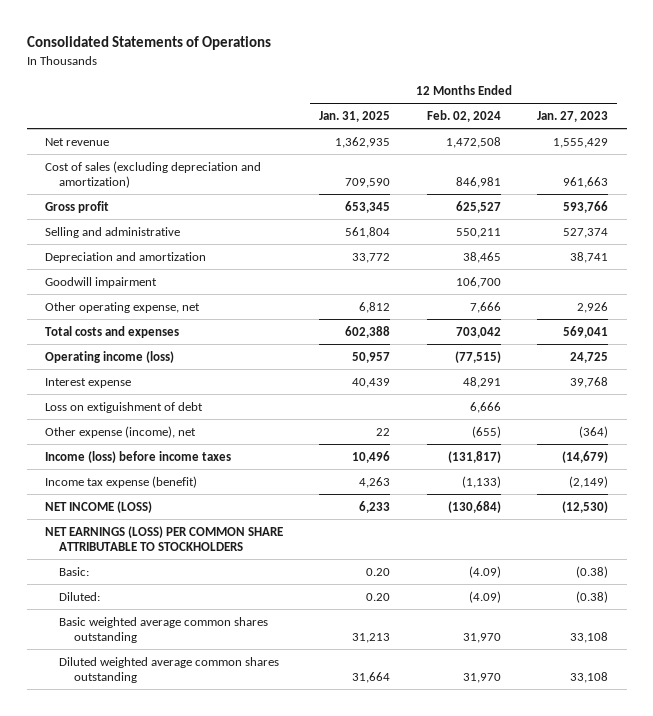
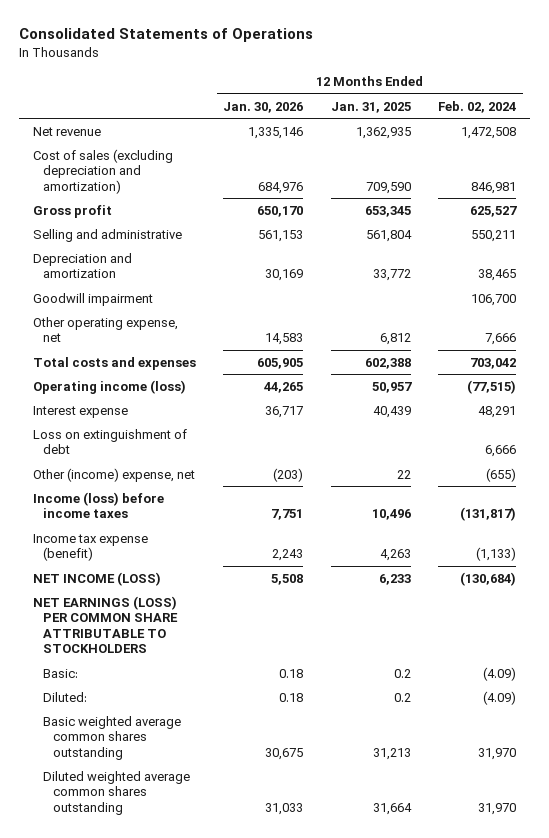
[537,111,609,123] Jan. 27, 2023 -> none
none -> [223,101,304,113] Jan. 30, 2026
[44,401,203,413] Loss on extiguishment of debt -> [32,428,187,455] Loss on extinguishment of debt
[44,425,196,438] Other expense (income), net -> [32,467,195,482] Other (income) expense, net
[366,567,391,576] 0.20 -> [393,668,411,678] 0.2
[366,592,391,601] 0.20 -> [393,692,411,702] 0.2

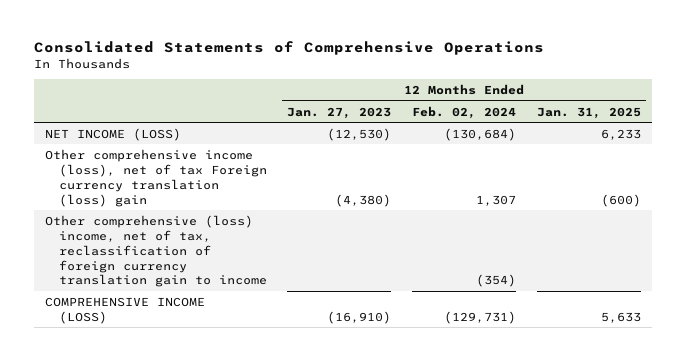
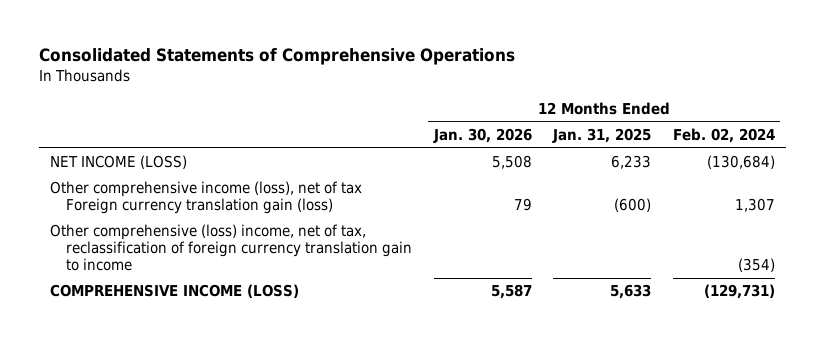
[287,106,392,119] Jan. 27, 2023 -> none
none -> [432,127,532,143] Jan. 30, 2026
[44,148,267,207] Other comprehensive income (loss), net of tax Foreign currency translation (loss) gain -> [49,181,362,215] Other comprehensive income (loss), net of tax Foreign currency translation gain (loss)

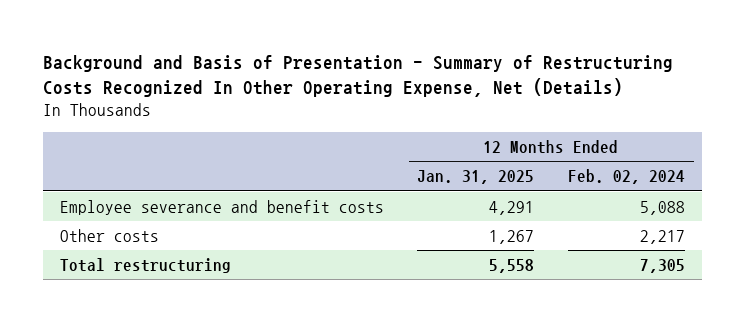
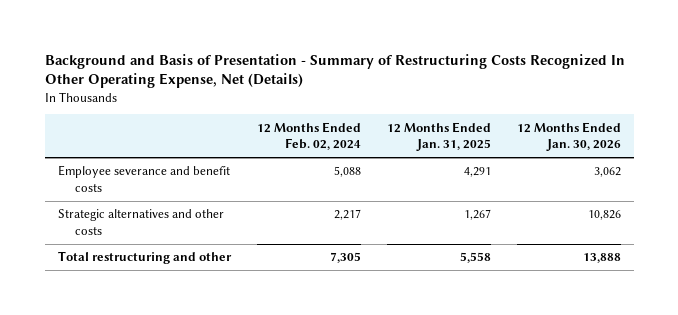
none -> [516,121,621,152] 12 Months Ended Jan. 30, 2026
[59,228,159,242] Other costs -> [57,209,224,235] Strategic alternatives and other costs
[59,257,231,273] Total restructuring -> [57,251,232,265] Total restructuring and other

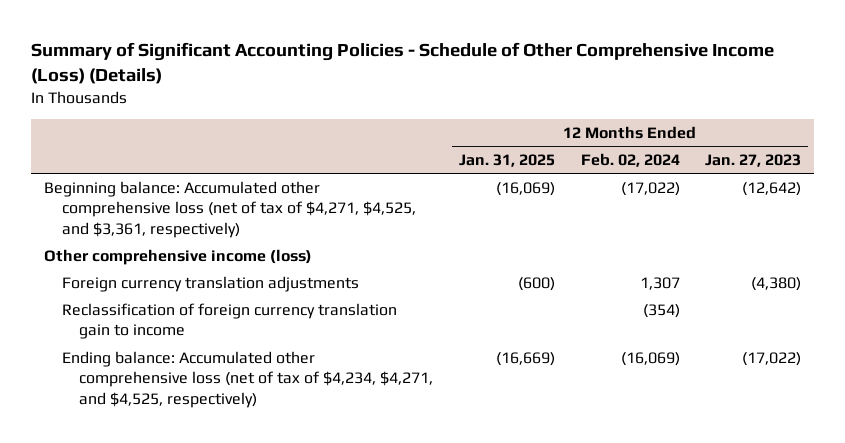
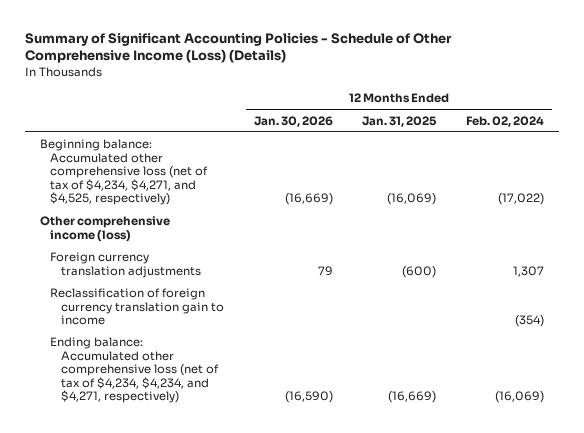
[705,154,802,168] Jan. 27, 2023 -> none
none -> [253,115,333,127] Jan. 30, 2026
[44,180,416,239] Beginning balance: Accumulated other comprehensive loss (net of tax of $4,271, $4,525, and $3,361, respectively) -> [39,139,209,206] Beginning balance: Accumulated other comprehensive loss (net of tax of $4,234, $4,271, and $4,525, respectively)
[61,350,434,409] Ending balance: Accumulated other comprehensive loss (net of tax of $4,234, $4,271, and $4,525, respectively) -> [50,337,219,404] Ending balance: Accumulated other comprehensive loss (net of tax of $4,234, $4,234, and $4,271, respectively)

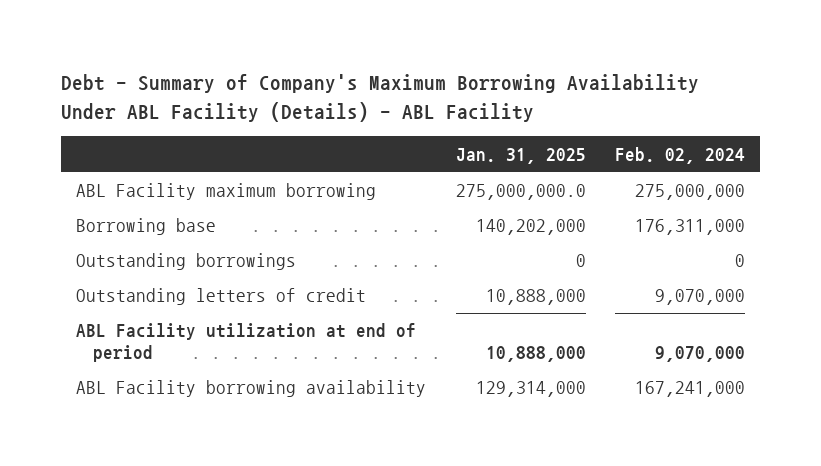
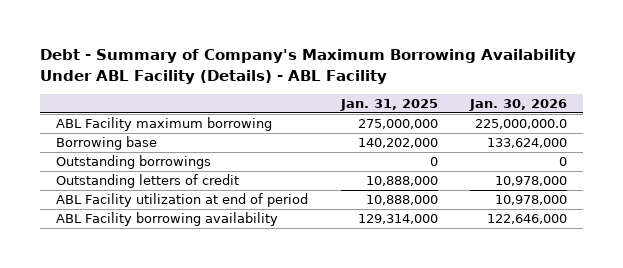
[615,146,746,164] Feb. 02, 2024 -> none
none -> [468,98,567,111] Jan. 30, 2026
[455,184,586,201] 275,000,000.0 -> [357,119,438,130] 275,000,000

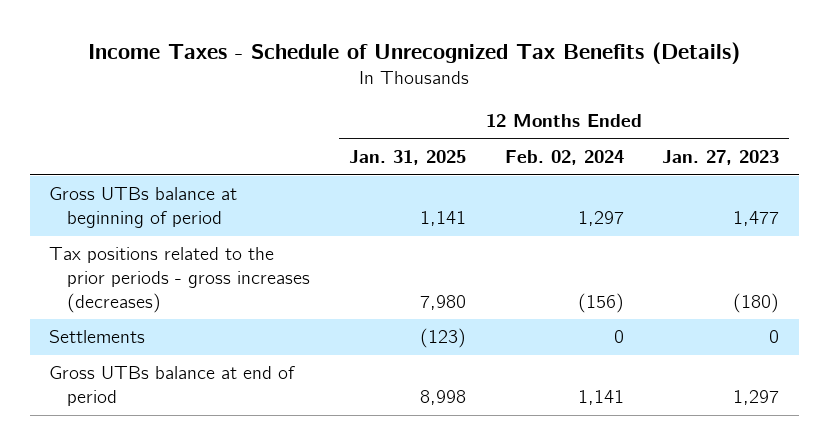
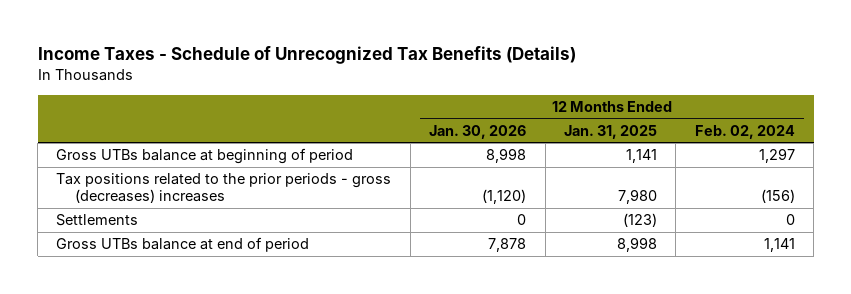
[662,150,780,166] Jan. 27, 2023 -> none
none -> [429,124,527,139] Jan. 30, 2026
[49,247,311,313] Tax positions related to the prior periods - gross increases (decreases) -> [56,173,392,204] Tax positions related to the prior periods - gross (decreases) increases

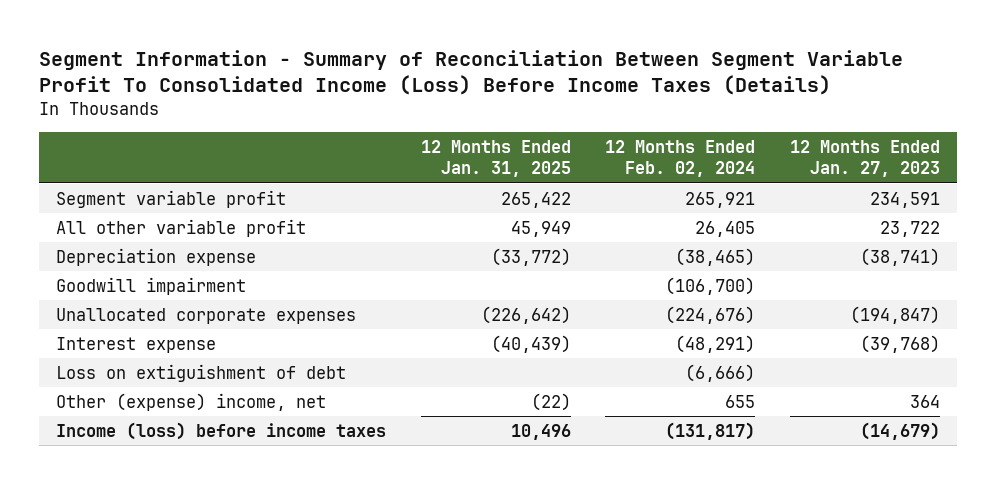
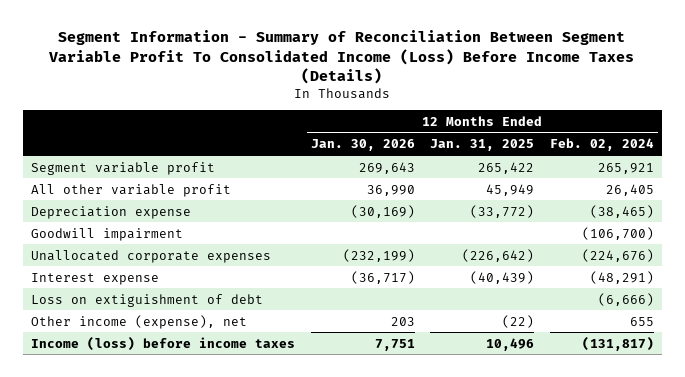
[789,140,940,178] 12 Months Ended Jan. 27, 2023 -> none
none -> [310,139,415,152] Jan. 30, 2026
[56,392,327,411] Other (expense) income, net -> [30,314,247,329] Other income (expense), net

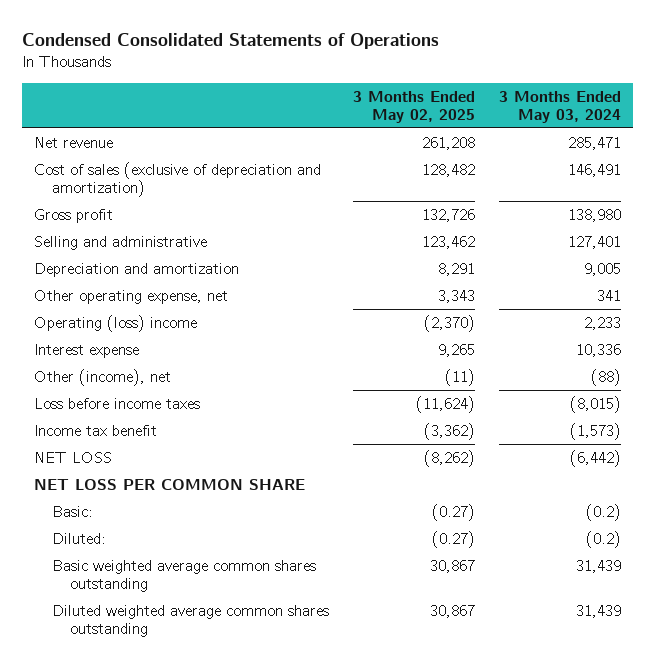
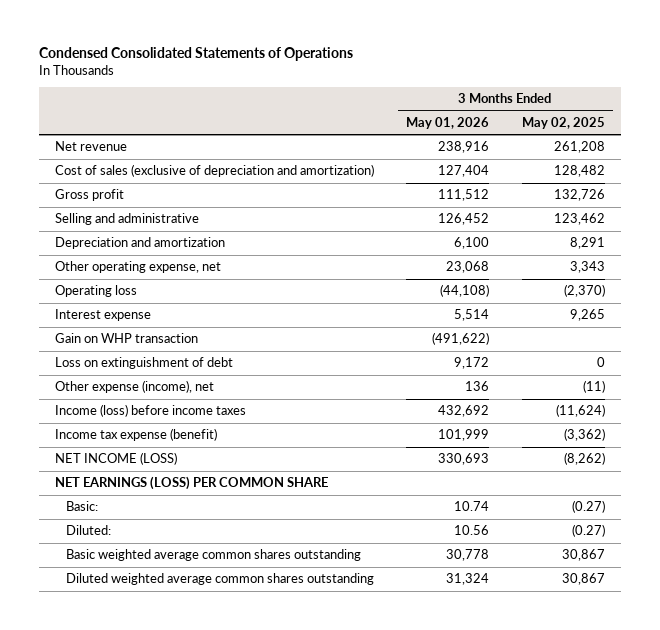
[499,90,622,123] 3 Months Ended May 03, 2024 -> none
none -> [406,116,490,129] May 01, 2026
[33,314,197,332] Operating (loss) income -> [55,285,138,298] Operating loss
none -> [55,333,199,344] Gain on WHP transaction
none -> [55,357,234,370] Loss on extinguishment of debt
[33,368,171,386] Other (income), net -> [55,380,215,394] Other expense (income), net
[33,397,200,409] Loss before income taxes -> [55,404,247,418] Income (loss) before income taxes
[33,424,157,436] Income tax benefit -> [55,428,218,442] Income tax expense (benefit)
[33,451,112,463] NET LOSS -> [55,452,178,466] NET INCOME (LOSS)
[33,478,305,490] NET LOSS PER COMMON SHARE -> [55,476,329,491] NET EARNINGS (LOSS) PER COMMON SHARE

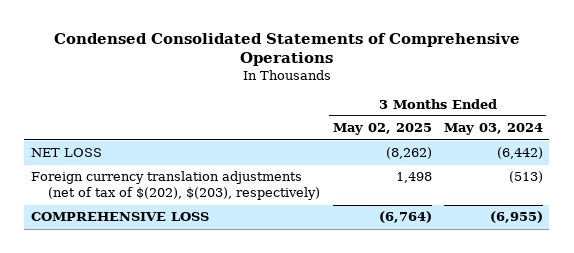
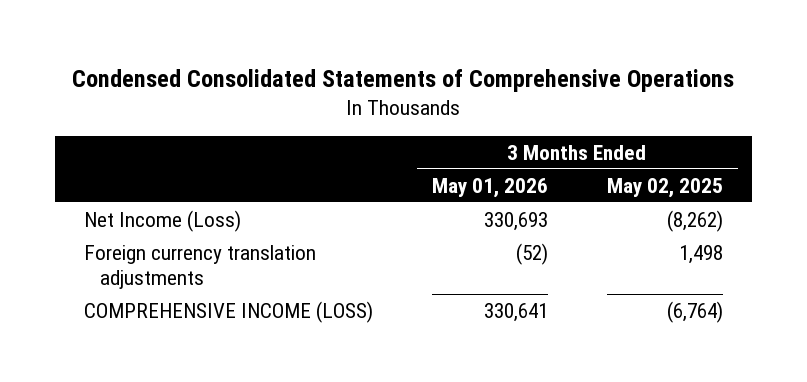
[444,123,544,136] May 03, 2024 -> none
none -> [431,177,548,198] May 01, 2026
[30,148,102,158] NET LOSS -> [84,209,242,232] Net Income (Loss)
[30,171,321,201] Foreign currency translation adjustments (net of tax of $(202), $(203), respectively) -> [84,244,317,289] Foreign currency translation adjustments
[30,212,209,222] COMPREHENSIVE LOSS -> [84,300,374,323] COMPREHENSIVE INCOME (LOSS)

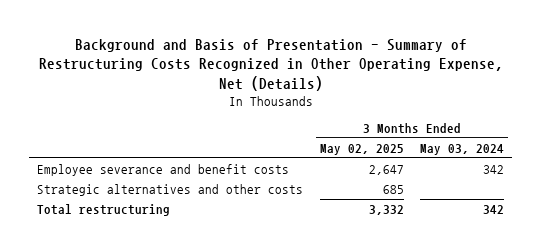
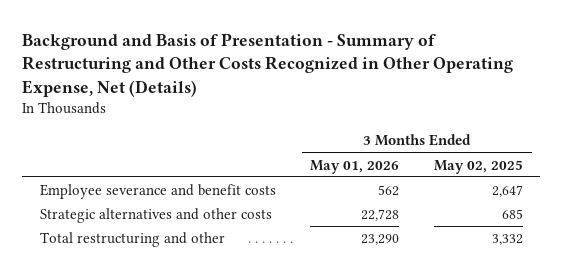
[38,38,503,92] Background and Basis of Presentation - Summary of Restructuring Costs Recognized in Other Operating Expense, Net (Details) -> [22,32,514,97] Background and Basis of Presentation - Summary of Restructuring and Other Costs Recognized in Other Operating Expense, Net (Details)
[420,143,505,155] May 03, 2024 -> none
none -> [310,159,400,174] May 01, 2026
[37,204,171,217] Total restructuring -> [39,232,225,248] Total restructuring and other

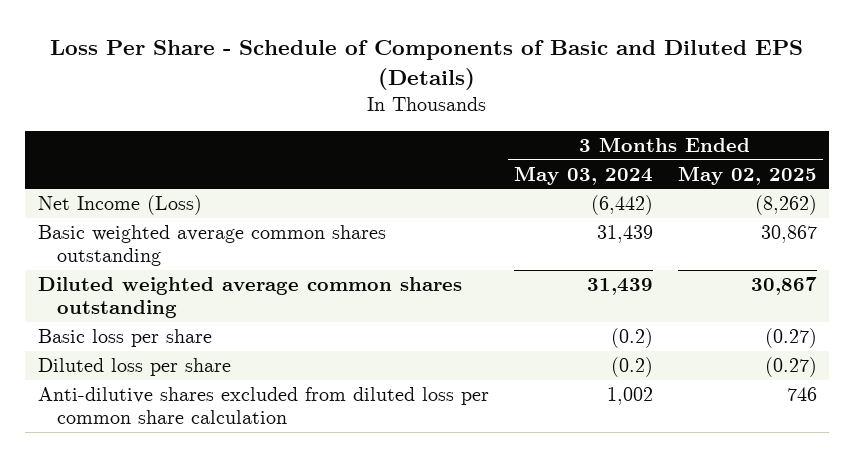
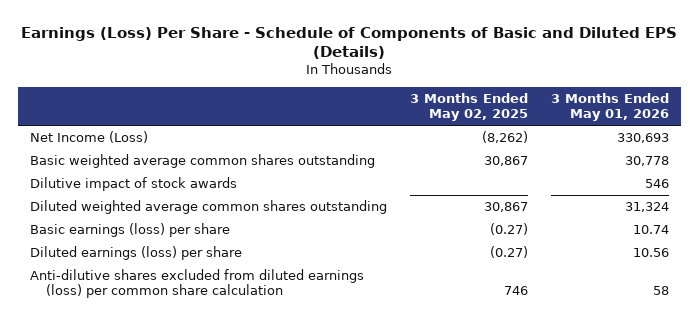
[50,40,804,91] Loss Per Share - Schedule of Components of Basic and Diluted EPS (Details) -> [21,26,678,60] Earnings (Loss) Per Share - Schedule of Components of Basic and Diluted EPS (Details)
[513,165,653,185] May 03, 2024 -> none
none -> [551,93,670,122] 3 Months Ended May 01, 2026
none -> [29,177,237,192] Dilutive impact of stock awards
[37,329,212,348] Basic loss per share -> [29,223,230,238] Basic earnings (loss) per share
[37,358,231,377] Diluted loss per share -> [29,246,242,261] Diluted earnings (loss) per share
[37,387,489,425] Anti-dilutive shares excluded from diluted loss per common share calculation -> [29,269,364,299] Anti-dilutive shares excluded from diluted earnings (loss) per common share calculation

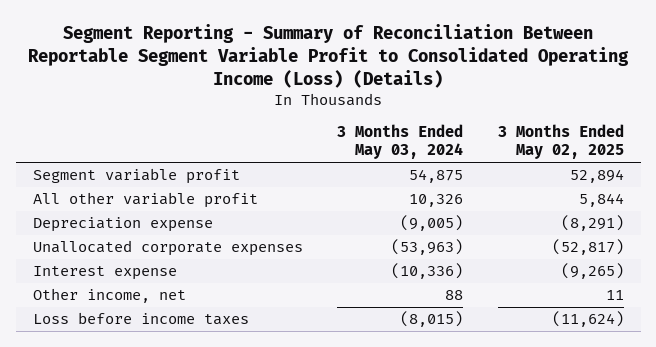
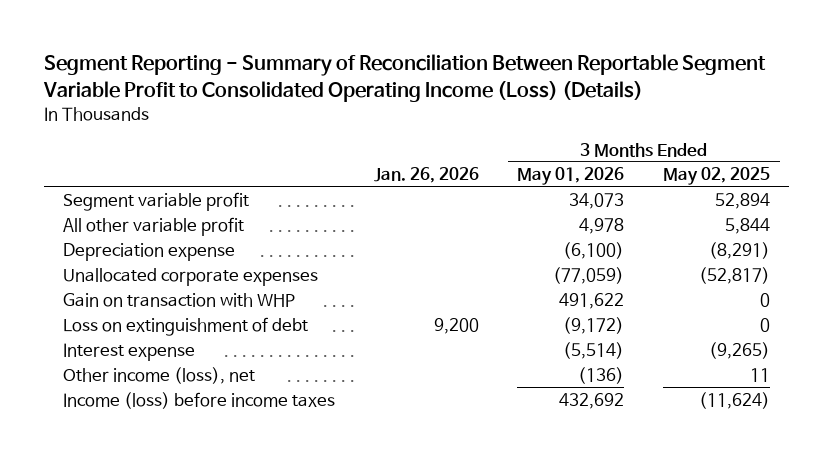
[337,123,464,160] 3 Months Ended May 03, 2024 -> none
none -> [373,167,479,184] Jan. 26, 2026
none -> [517,167,625,186] May 01, 2026
none -> [63,292,296,307] Gain on transaction with WHP
none -> [63,316,309,336] Loss on extinguishment of debt
[32,288,186,304] Other income, net -> [63,366,256,384] Other income (loss), net
[32,312,249,326] Loss before income taxes -> [63,391,336,409] Income (loss) before income taxes

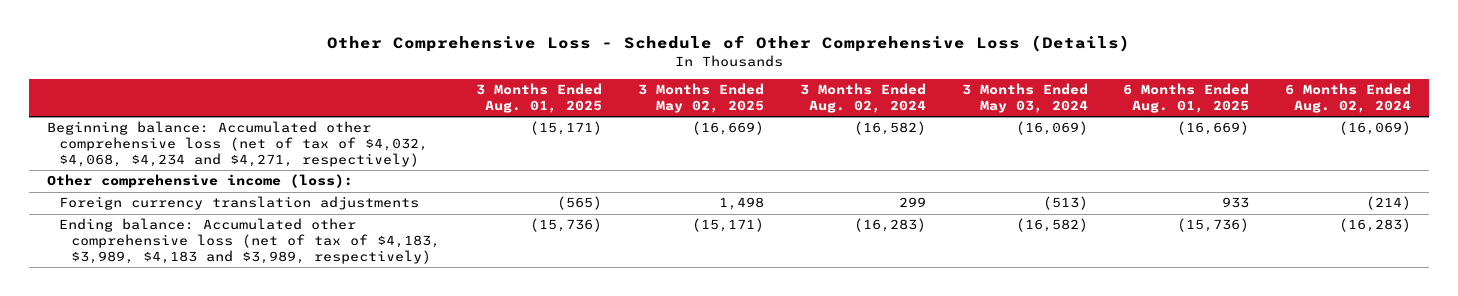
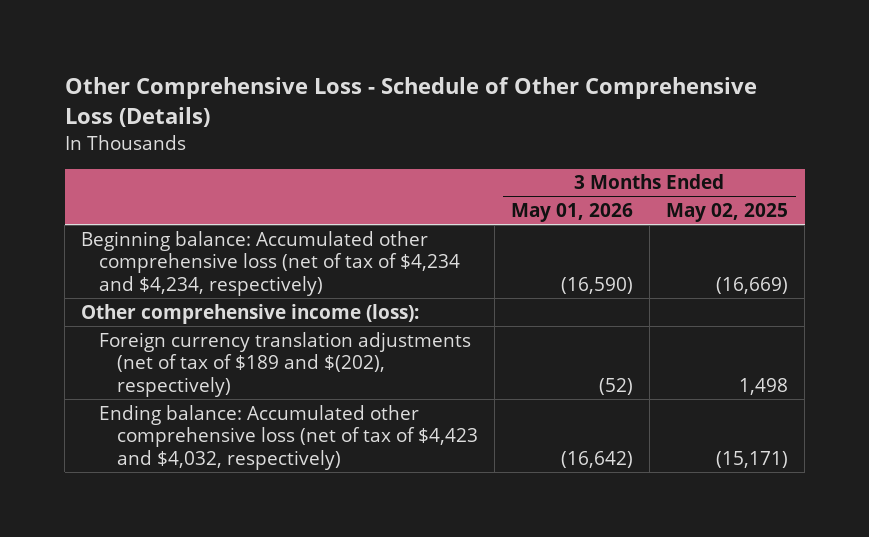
[475,83,602,113] 3 Months Ended Aug. 01, 2025 -> none
[799,83,926,113] 3 Months Ended Aug. 02, 2024 -> none
[961,83,1088,113] 3 Months Ended May 03, 2024 -> none
[1123,83,1250,113] 6 Months Ended Aug. 01, 2025 -> none
[1285,83,1412,113] 6 Months Ended Aug. 02, 2024 -> none
none -> [510,203,633,223] May 01, 2026
[46,121,428,168] Beginning balance: Accumulated other comprehensive loss (net of tax of $4,032, $4,068, $4,234 and $4,271, respectively) -> [81,230,461,296] Beginning balance: Accumulated other comprehensive loss (net of tax of $4,234 and $4,234, respectively)
[58,196,419,211] Foreign currency translation adjustments -> [99,331,472,397] Foreign currency translation adjustments (net of tax of $189 and $(202), respectively)
[58,218,440,265] Ending balance: Accumulated other comprehensive loss (net of tax of $4,183, $3,989, $4,183 and $3,989, respectively) -> [99,404,478,470] Ending balance: Accumulated other comprehensive loss (net of tax of $4,423 and $4,032, respectively)

